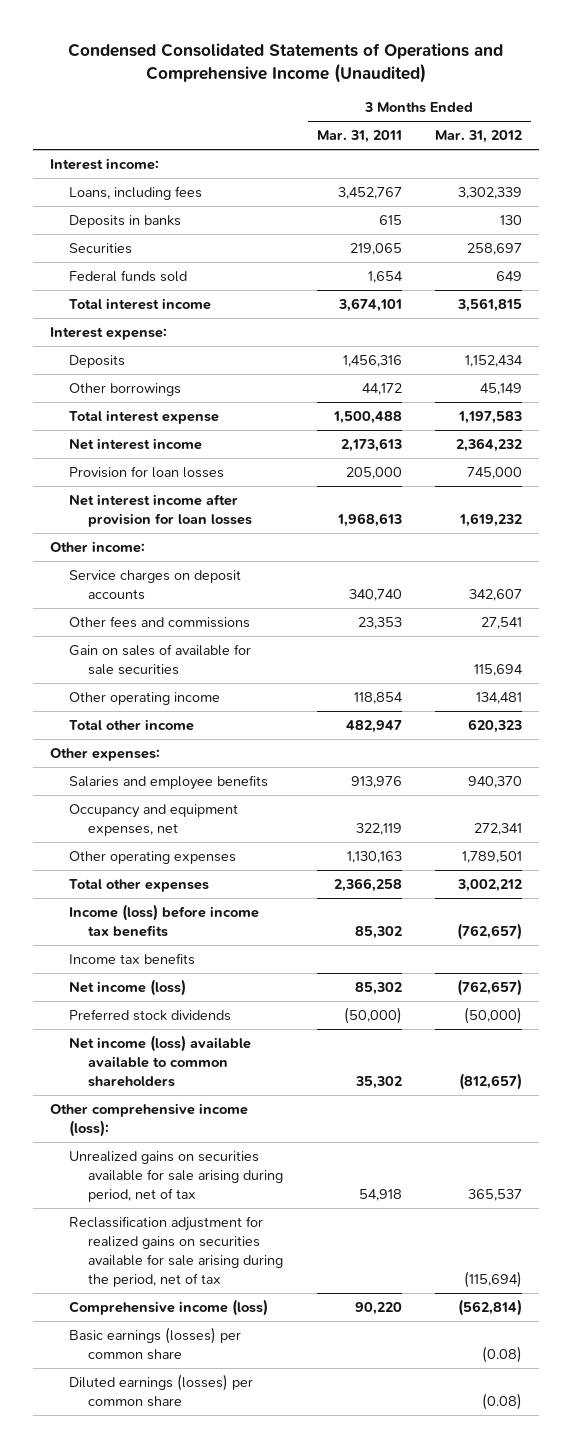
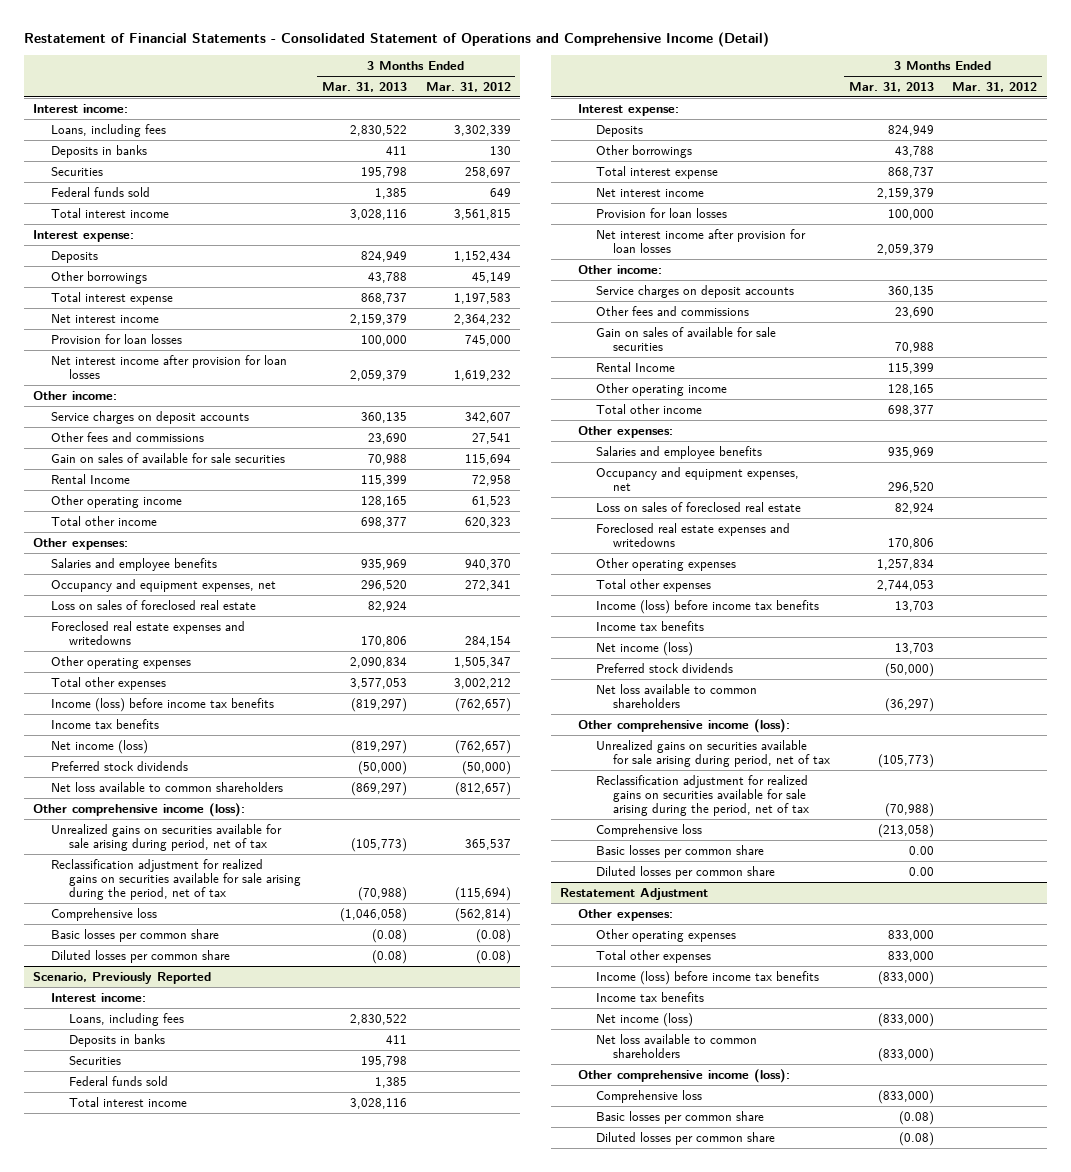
[68,43,504,83] Condensed Consolidated Statements of Operations and Comprehensive Income (Unaudited) -> [23,32,769,48] Restatement of Financial Statements - Consolidated Statement of Operations and Comprehensive Income (Detail)
[316,130,402,144] Mar. 31, 2011 -> none
none -> [322,81,408,92] Mar. 31, 2013
none -> [50,473,130,484] Rental Income
[476,691,523,704] 134,481 -> [471,495,511,507] 61,523
none -> [50,599,256,610] Loss on sales of foreclosed real estate
none -> [50,620,245,646] Foreclosed real estate expenses and writedowns
[462,850,523,863] 1,789,501 -> [453,656,511,668] 1,505,347
[69,1034,252,1087] Net income (loss) available available to common shareholders -> [50,781,283,792] Net loss available to common shareholders
[69,1298,269,1316] Comprehensive income (loss) -> [50,907,157,921] Comprehensive loss
[69,1326,242,1360] Basic earnings (losses) per common share -> [50,928,219,942] Basic losses per common share
[69,1373,254,1407] Diluted earnings (losses) per common share -> [50,949,230,963] Diluted losses per common share
none -> [33,971,212,984] Scenario, Previously Reported
none -> [50,992,146,1002] Interest income:
none -> [68,1012,184,1026] Loans, including fees
none -> [68,1033,165,1047] Deposits in banks
none -> [68,1055,121,1065] Securities
none -> [68,1075,168,1086] Federal funds sold
none -> [68,1096,187,1107] Total interest income
none -> [577,103,679,116] Interest expense:
none -> [595,124,643,137] Deposits
none -> [595,144,692,158] Other borrowings
none -> [595,165,718,179] Total interest expense
none -> [595,187,704,197] Net interest income
none -> [595,207,727,218] Provision for loan losses
none -> [595,228,806,254] Net interest income after provision for loan losses
none -> [577,264,662,274] Other income:
none -> [595,284,794,298] Service charges on deposit accounts
none -> [595,305,749,316] Other fees and commissions
none -> [595,326,776,352] Gain on sales of available for sale securities
none -> [595,361,675,372] Rental Income
none -> [595,382,727,396] Other operating income
none -> [595,403,702,414] Total other income
none -> [577,425,673,438] Other expenses:
none -> [595,445,762,459] Salaries and employee benefits
none -> [595,466,799,492] Occupancy and equipment expenses, net
none -> [595,501,801,512] Loss on sales of foreclosed real estate
none -> [595,522,790,548] Foreclosed real estate expenses and writedowns
none -> [595,557,736,571] Other operating expenses
none -> [595,578,711,592] Total other expenses
none -> [595,599,819,614] Income (loss) before income tax benefits
none -> [595,620,704,631] Income tax benefits
none -> [595,641,693,656] Net income (loss)
none -> [595,662,733,673] Preferred stock dividends
none -> [595,683,757,709] Net loss available to common shareholders
none -> [577,718,790,733] Other comprehensive income (loss):
none -> [595,739,831,768] Unrealized gains on securities available for sale arising during period, net of tax
none -> [595,774,810,817] Reclassification adjustment for realized gains on securities available for sale arising during the period, net of tax
none -> [595,823,702,837] Comprehensive loss
none -> [595,844,764,858] Basic losses per common share
none -> [595,865,775,879] Diluted losses per common share
none -> [560,887,709,900] Restatement Adjustment
none -> [577,908,673,921] Other expenses:
none -> [595,928,736,942] Other operating expenses
none -> [595,949,711,963] Total other expenses
none -> [595,970,819,985] Income (loss) before income tax benefits
none -> [595,991,704,1002] Income tax benefits
none -> [595,1012,693,1027] Net income (loss)
none -> [595,1033,757,1059] Net loss available to common shareholders
none -> [577,1068,790,1083] Other comprehensive income (loss):
none -> [595,1089,702,1103] Comprehensive loss
none -> [595,1110,764,1124] Basic losses per common share
none -> [595,1131,775,1145] Diluted losses per common share

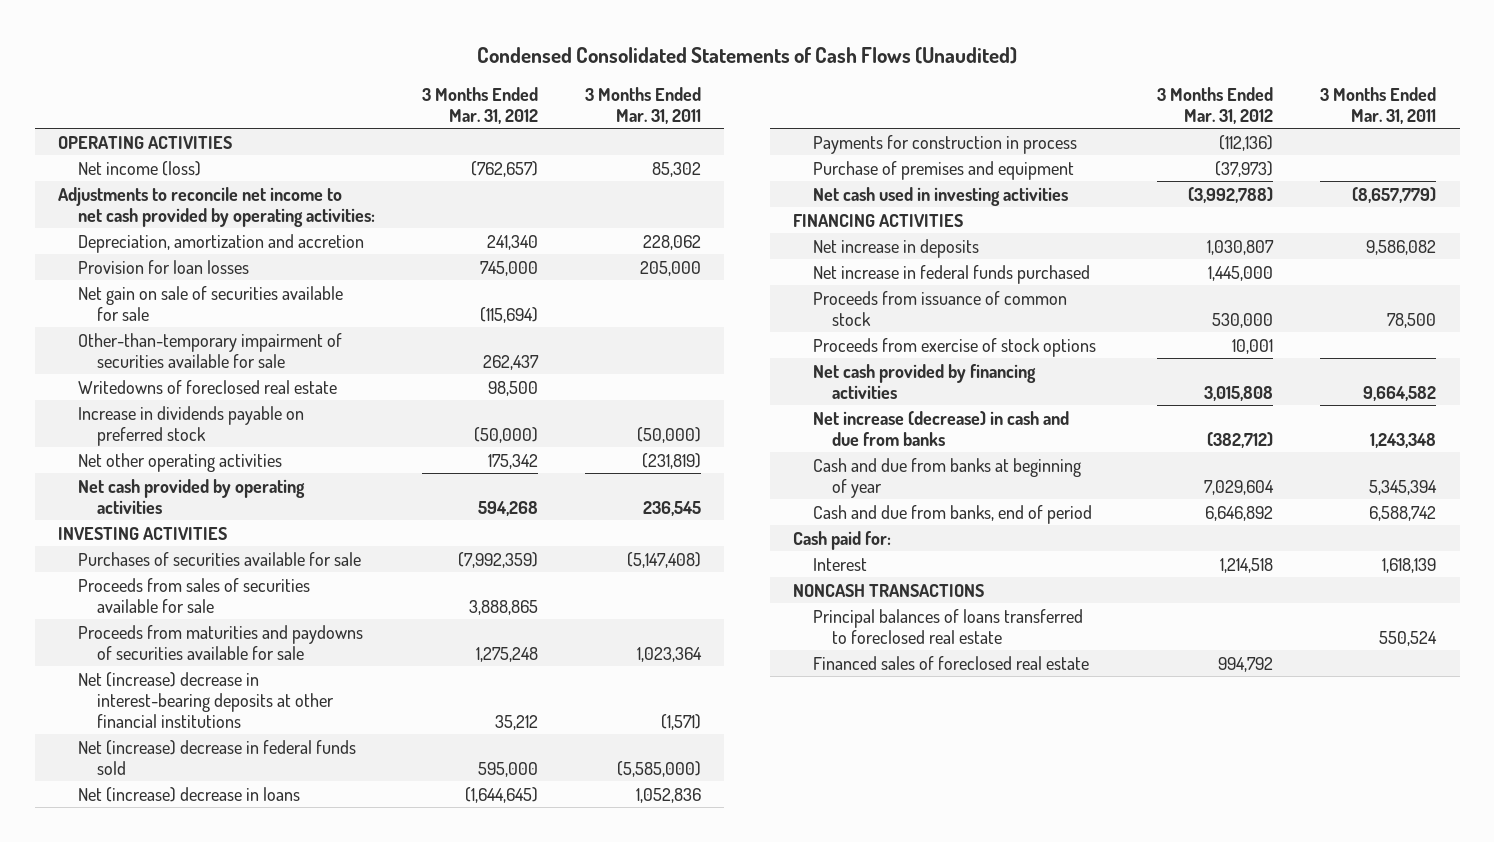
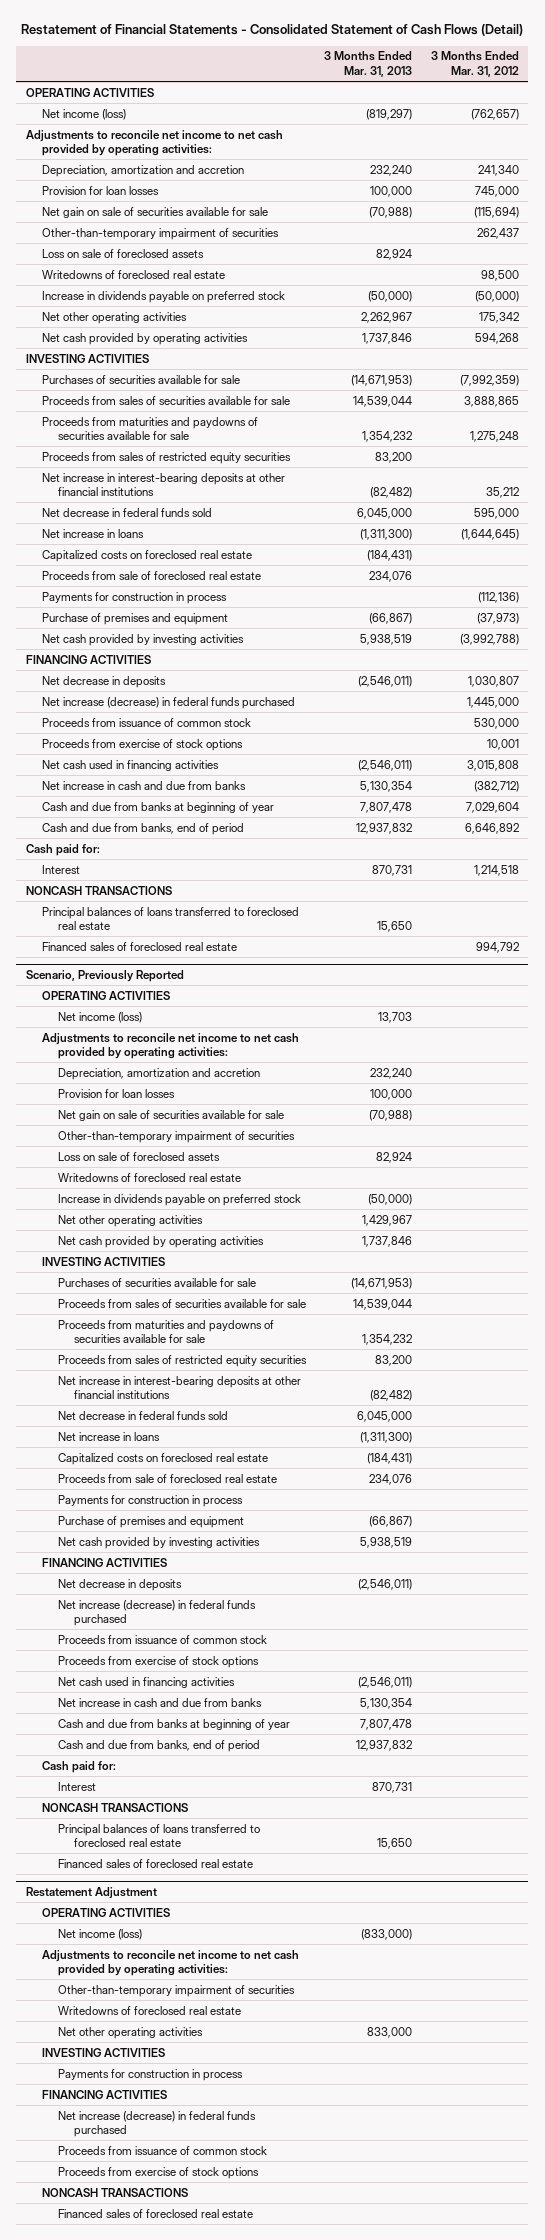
[477,47,1018,65] Condensed Consolidated Statements of Cash Flows (Unaudited) -> [21,24,524,37] Restatement of Financial Statements - Consolidated Statement of Cash Flows (Detail)
[584,86,701,124] 3 Months Ended Mar. 31, 2011 -> none
none -> [324,51,413,77] 3 Months Ended Mar. 31, 2013
[77,332,342,368] Other-than-temporary impairment of securities available for sale -> [41,227,279,240] Other-than-temporary impairment of securities
none -> [41,248,204,258] Loss on sale of foreclosed assets
none -> [41,451,291,464] Proceeds from sales of restricted equity securities
[77,671,335,728] Net (increase) decrease in interest-bearing deposits at other financial institutions -> [41,472,285,496] Net increase in interest-bearing deposits at other financial institutions
[77,739,356,775] Net (increase) decrease in federal funds sold -> [41,507,212,517] Net decrease in federal funds sold
[77,786,300,802] Net (increase) decrease in loans -> [41,528,144,538] Net increase in loans
none -> [41,549,252,562] Capitalized costs on foreclosed real estate
none -> [41,570,261,580] Proceeds from sale of foreclosed real estate
[812,186,1068,206] Net cash used in investing activities -> [41,633,244,646] Net cash provided by investing activities
[812,238,979,258] Net increase in deposits -> [41,675,166,688] Net decrease in deposits
[812,264,1090,284] Net increase in federal funds purchased -> [41,696,295,709] Net increase (decrease) in federal funds purchased
[812,363,1036,399] Net cash provided by financing activities -> [41,759,219,771] Net cash used in financing activities
[812,410,1069,446] Net increase (decrease) in cash and due from banks -> [41,780,246,790] Net increase in cash and due from banks
none -> [25,969,184,982] Scenario, Previously Reported
none -> [41,990,170,1000] OPERATING ACTIVITIES
none -> [57,1011,142,1023] Net income (loss)
none -> [41,1032,299,1059] Adjustments to reconcile net income to net cash provided by operating activities:
none -> [57,1067,260,1080] Depreciation, amortization and accretion
none -> [57,1088,175,1098] Provision for loan losses
none -> [57,1109,284,1121] Net gain on sale of securities available for sale
none -> [57,1130,295,1143] Other-than-temporary impairment of securities
none -> [57,1151,220,1161] Loss on sale of foreclosed assets
none -> [57,1172,241,1182] Writedowns of foreclosed real estate
none -> [57,1193,301,1206] Increase in dividends payable on preferred stock
none -> [57,1214,203,1227] Net other operating activities
none -> [57,1235,264,1248] Net cash provided by operating activities
none -> [41,1256,165,1266] INVESTING ACTIVITIES
none -> [57,1277,256,1287] Purchases of securities available for sale
none -> [57,1298,306,1308] Proceeds from sales of securities available for sale
none -> [57,1319,274,1343] Proceeds from maturities and paydowns of securities available for sale
none -> [57,1354,307,1367] Proceeds from sales of restricted equity securities
none -> [57,1375,301,1399] Net increase in interest-bearing deposits at other financial institutions
none -> [57,1410,228,1420] Net decrease in federal funds sold
none -> [57,1431,160,1441] Net increase in loans
none -> [57,1452,268,1465] Capitalized costs on foreclosed real estate
none -> [57,1473,277,1483] Proceeds from sale of foreclosed real estate
none -> [57,1494,243,1507] Payments for construction in process
none -> [57,1515,244,1528] Purchase of premises and equipment
none -> [57,1536,260,1549] Net cash provided by investing activities
none -> [41,1557,167,1567] FINANCING ACTIVITIES
none -> [57,1578,182,1591] Net decrease in deposits
none -> [57,1599,256,1626] Net increase (decrease) in federal funds purchased
none -> [57,1634,267,1644] Proceeds from issuance of common stock
none -> [57,1655,259,1668] Proceeds from exercise of stock options
none -> [57,1676,235,1688] Net cash used in financing activities
none -> [57,1697,262,1707] Net increase in cash and due from banks
none -> [57,1718,290,1730] Cash and due from banks at beginning of year
none -> [57,1739,260,1752] Cash and due from banks, end of period
none -> [41,1760,116,1773] Cash paid for:
none -> [57,1781,96,1791] Interest
none -> [41,1802,188,1812] NONCASH TRANSACTIONS
none -> [57,1823,260,1847] Principal balances of loans transferred to foreclosed real estate
none -> [57,1858,253,1868] Financed sales of foreclosed real estate
none -> [25,1886,157,1899] Restatement Adjustment
none -> [41,1907,170,1917] OPERATING ACTIVITIES
none -> [57,1928,142,1940] Net income (loss)
none -> [41,1949,299,1976] Adjustments to reconcile net income to net cash provided by operating activities:
none -> [57,1984,295,1997] Other-than-temporary impairment of securities
none -> [57,2005,241,2015] Writedowns of foreclosed real estate
none -> [57,2026,203,2039] Net other operating activities
none -> [41,2047,165,2057] INVESTING ACTIVITIES
none -> [57,2068,243,2081] Payments for construction in process
none -> [41,2089,167,2099] FINANCING ACTIVITIES
none -> [57,2110,256,2137] Net increase (decrease) in federal funds purchased
none -> [57,2145,267,2155] Proceeds from issuance of common stock
none -> [57,2166,259,2179] Proceeds from exercise of stock options
none -> [41,2187,188,2197] NONCASH TRANSACTIONS
none -> [57,2208,253,2218] Financed sales of foreclosed real estate

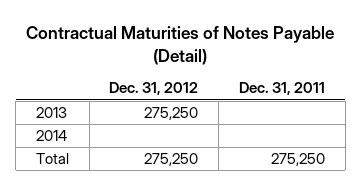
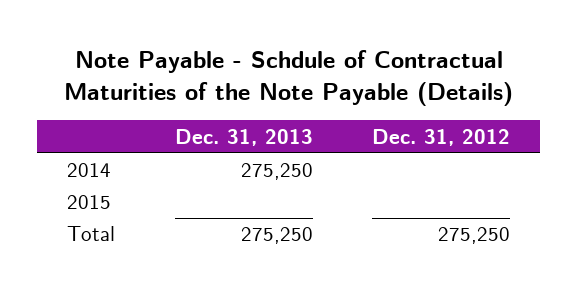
[26,25,335,65] Contractual Maturities of Notes Payable (Detail) -> [63,50,513,106] Note Payable - Schdule of Contractual Maturities of the Note Payable (Details)
[238,82,325,96] Dec. 31, 2011 -> none
none -> [174,128,313,146] Dec. 31, 2013
[36,106,68,118] 2013 -> none
none -> [66,195,111,210] 2015

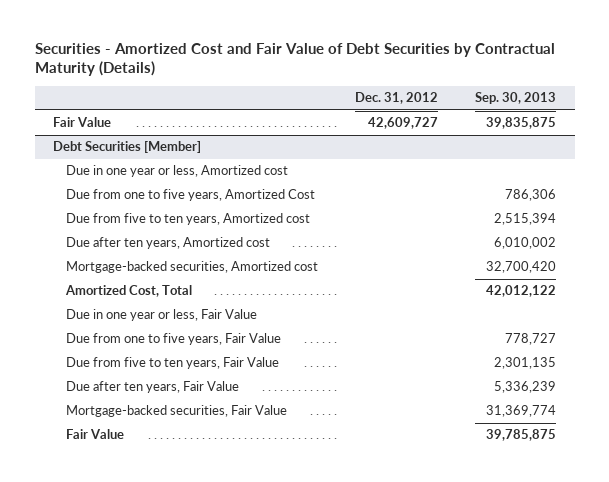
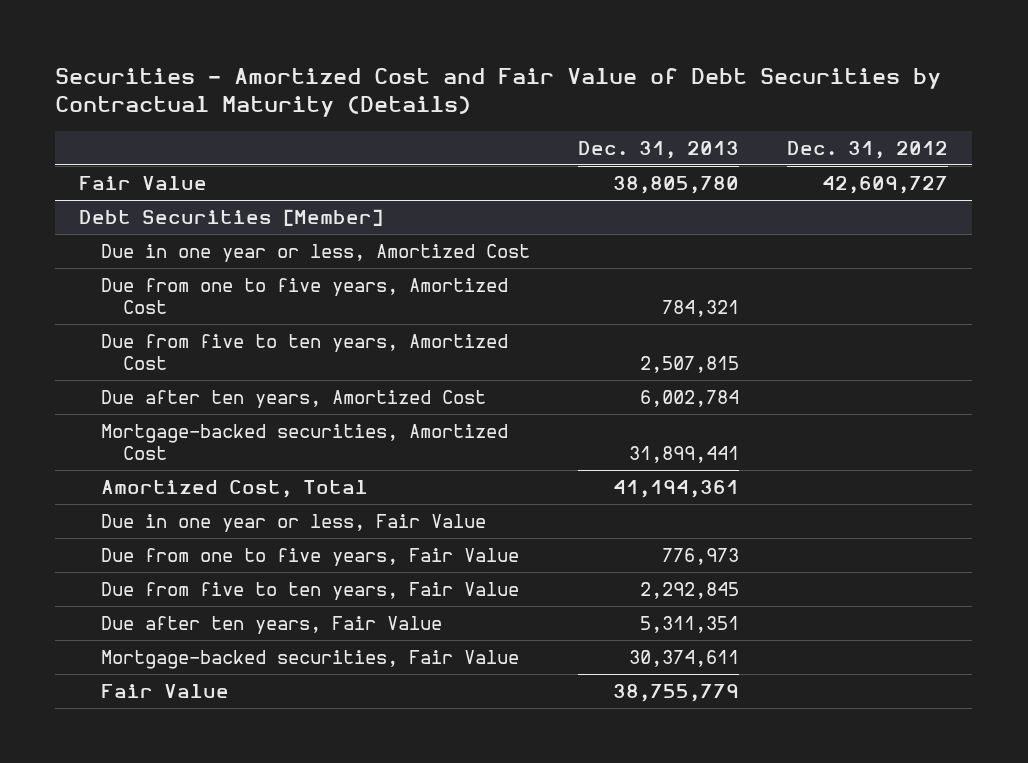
[475,92,557,105] Sep. 30, 2013 -> none
none -> [578,140,740,159] Dec. 31, 2013
[66,165,289,178] Due in one year or less, Amortized cost -> [101,244,531,263] Due in one year or less, Amortized Cost
[66,213,311,226] Due from five to ten years, Amortized cost -> [101,334,509,370] Due from five to ten years, Amortized Cost
[66,237,271,250] Due after ten years, Amortized cost -> [101,390,487,409] Due after ten years, Amortized Cost
[66,261,319,274] Mortgage-backed securities, Amortized cost -> [101,424,509,460] Mortgage-backed securities, Amortized Cost

